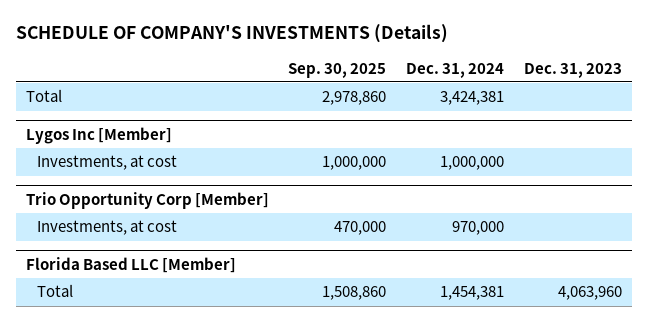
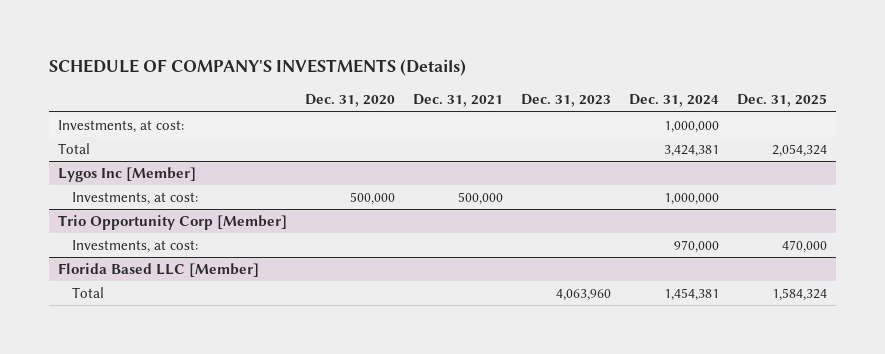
[288,62,387,78] Sep. 30, 2025 -> none
none -> [304,94,395,108] Dec. 31, 2020
none -> [412,94,503,108] Dec. 31, 2021
none -> [736,94,827,108] Dec. 31, 2025
none -> [57,120,184,134] Investments, at cost:
[37,155,178,171] Investments, at cost -> [72,192,199,206] Investments, at cost:
[37,220,178,236] Investments, at cost -> [72,240,199,254] Investments, at cost:

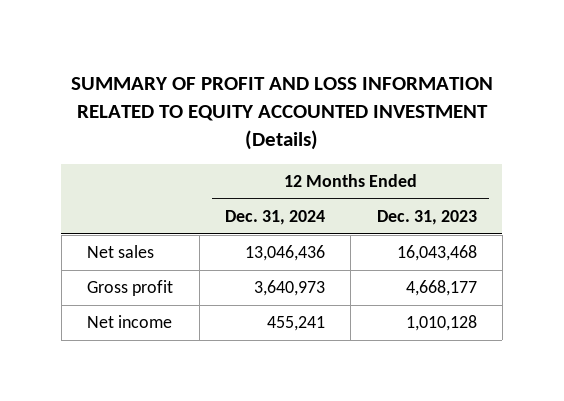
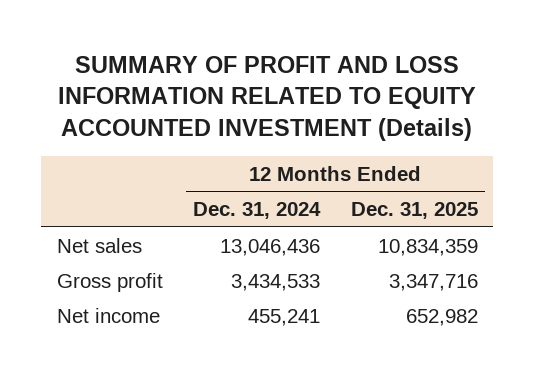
[376,210,477,226] Dec. 31, 2023 -> none
none -> [350,202,478,220] Dec. 31, 2025
[253,280,325,297] 3,640,973 -> [231,273,321,291] 3,434,533

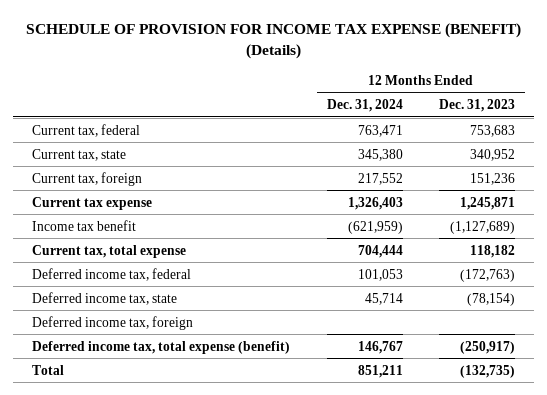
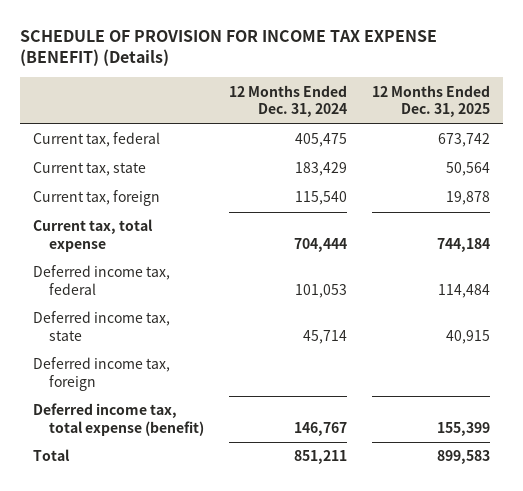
[439,98,516,112] Dec. 31, 2023 -> none
none -> [372,84,491,118] 12 Months Ended Dec. 31, 2025
[31,196,152,210] Current tax expense -> none
[31,219,136,231] Income tax benefit -> none
[357,124,403,137] 763,471 -> [294,133,347,148] 405,475
[357,148,403,161] 345,380 -> [294,162,347,177] 183,429
[357,172,403,185] 217,552 -> [294,191,347,206] 115,540

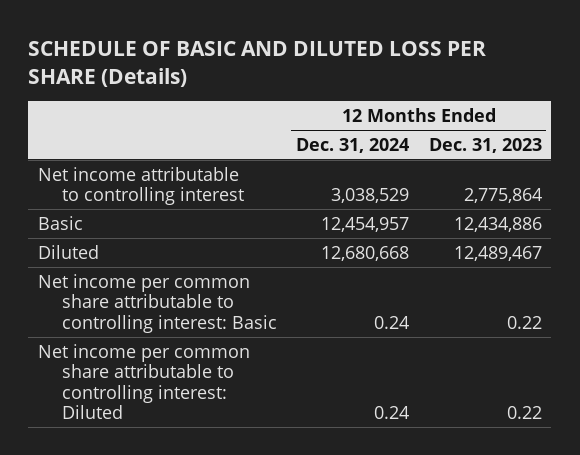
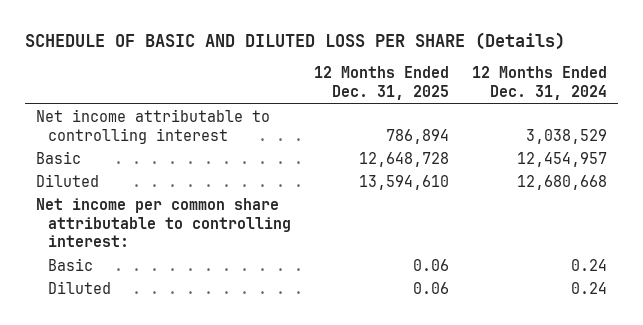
[428,137,542,153] Dec. 31, 2023 -> none
none -> [314,66,450,100] 12 Months Ended Dec. 31, 2025
none -> [36,197,292,248] Net income per common share attributable to controlling interest:
[38,273,277,333] Net income per common share attributable to controlling interest: Basic -> [48,257,94,271] Basic
[38,343,251,420] Net income per common share attributable to controlling interest: Diluted -> [48,280,112,294] Diluted

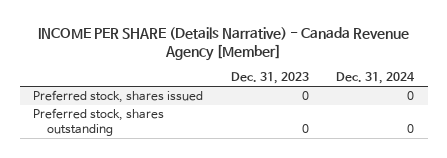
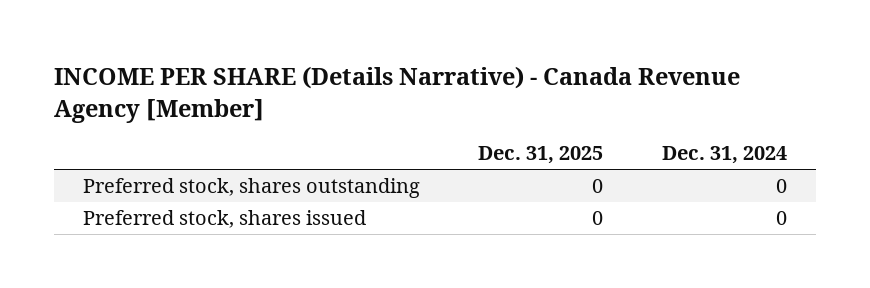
[230,72,309,85] Dec. 31, 2023 -> none
none -> [478,146,604,165] Dec. 31, 2025
[33,90,204,104] Preferred stock, shares issued -> [82,210,366,229] Preferred stock, shares issued

